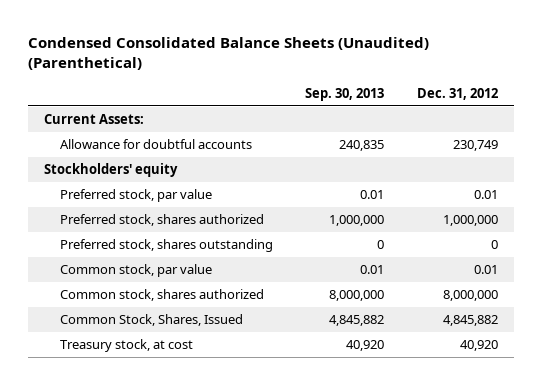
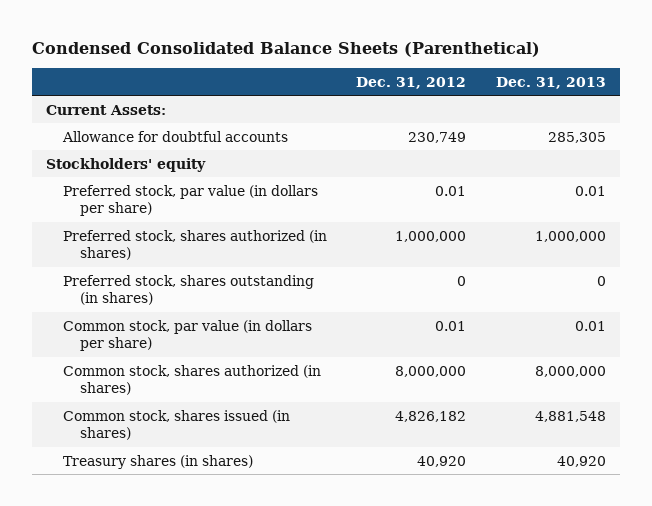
[27,36,429,70] Condensed Consolidated Balance Sheets (Unaudited) (Parenthetical) -> [31,41,540,57] Condensed Consolidated Balance Sheets (Parenthetical)
[305,87,385,101] Sep. 30, 2013 -> none
none -> [495,76,606,89] Dec. 31, 2013
[60,189,213,203] Preferred stock, par value -> [63,184,319,217] Preferred stock, par value (in dollars per share)
[60,214,265,227] Preferred stock, shares authorized -> [63,229,328,261] Preferred stock, shares authorized (in shares)
[60,239,274,253] Preferred stock, shares outstanding -> [63,274,315,306] Preferred stock, shares outstanding (in shares)
[60,264,213,278] Common stock, par value -> [63,319,313,352] Common stock, par value (in dollars per share)
[60,289,265,302] Common stock, shares authorized -> [63,364,322,396] Common stock, shares authorized (in shares)
[60,314,244,327] Common Stock, Shares, Issued -> [63,409,291,441] Common stock, shares issued (in shares)
[442,315,498,327] 4,845,882 -> [395,410,467,422] 4,826,182
[60,339,194,353] Treasury stock, at cost -> [63,454,254,469] Treasury shares (in shares)

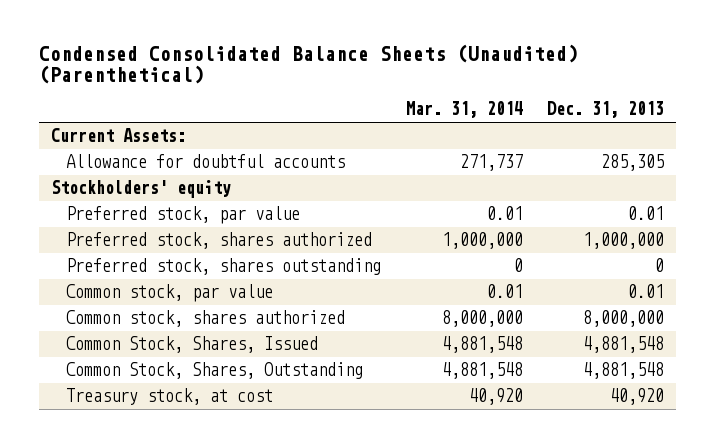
[31,41,540,57] Condensed Consolidated Balance Sheets (Parenthetical) -> [39,43,579,85] Condensed Consolidated Balance Sheets (Unaudited) (Parenthetical)
[356,76,467,89] Dec. 31, 2012 -> none
none -> [405,101,523,119] Mar. 31, 2014
[63,184,319,217] Preferred stock, par value (in dollars per share) -> [66,206,301,225] Preferred stock, par value
[63,229,328,261] Preferred stock, shares authorized (in shares) -> [66,232,373,250] Preferred stock, shares authorized
[63,274,315,306] Preferred stock, shares outstanding (in shares) -> [66,258,382,276] Preferred stock, shares outstanding
[63,319,313,352] Common stock, par value (in dollars per share) -> [66,284,274,303] Common stock, par value
[63,364,322,396] Common stock, shares authorized (in shares) -> [66,310,346,328] Common stock, shares authorized
[63,409,291,441] Common stock, shares issued (in shares) -> [66,336,319,354] Common Stock, Shares, Issued
none -> [66,362,364,380] Common Stock, Shares, Outstanding
[63,454,254,469] Treasury shares (in shares) -> [66,388,274,406] Treasury stock, at cost

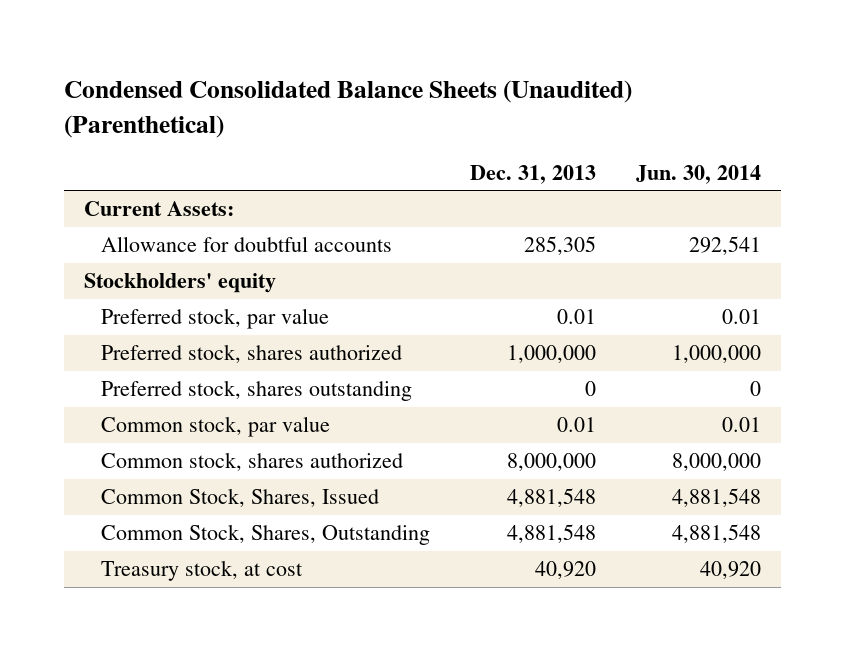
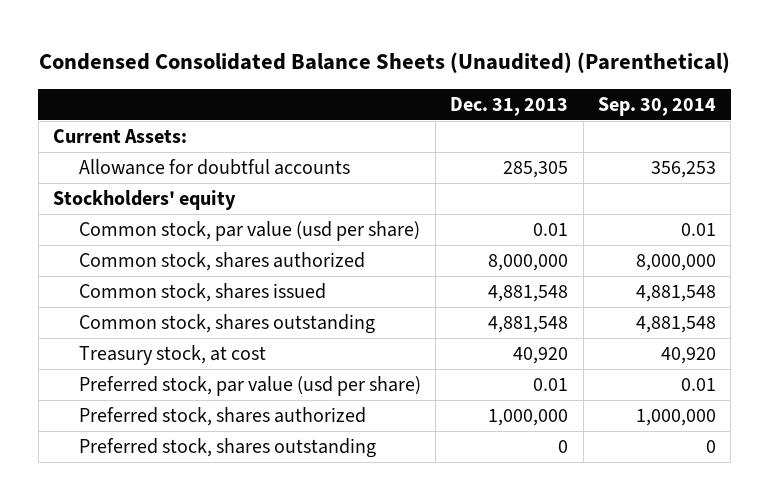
[635,164,761,184] Jun. 30, 2014 -> none
none -> [597,96,716,116] Sep. 30, 2014
[100,308,329,330] Preferred stock, par value -> none
[100,416,330,438] Common stock, par value -> [78,220,420,241] Common stock, par value (usd per share)
[100,488,379,508] Common Stock, Shares, Issued -> [78,282,326,302] Common stock, shares issued
[100,524,430,546] Common Stock, Shares, Outstanding -> [78,313,375,334] Common stock, shares outstanding
none -> [78,375,421,396] Preferred stock, par value (usd per share)
[100,344,402,364] Preferred stock, shares authorized -> [78,406,366,426] Preferred stock, shares authorized
[100,380,412,402] Preferred stock, shares outstanding -> [78,437,376,458] Preferred stock, shares outstanding

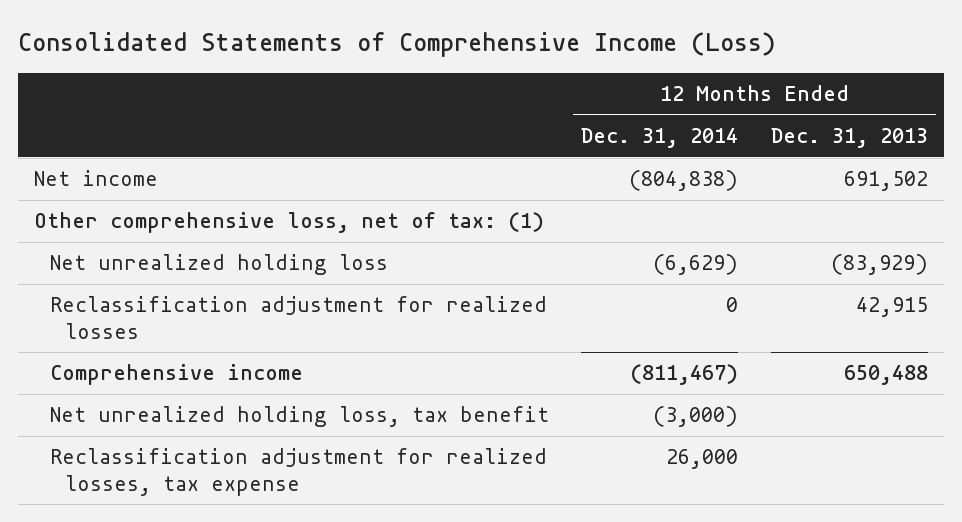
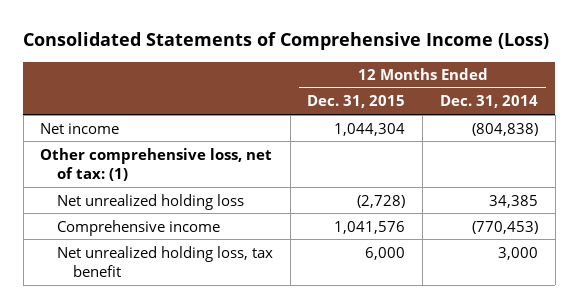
[770,128,928,149] Dec. 31, 2013 -> none
none -> [307,95,406,109] Dec. 31, 2015
[49,296,547,339] Reclassification adjustment for realized losses -> none
[49,448,547,496] Reclassification adjustment for realized losses, tax expense -> none
[653,254,739,276] (6,629) -> [488,194,538,208] 34,385
[630,364,739,386] (811,467) -> [471,220,538,234] (770,453)
[653,406,739,428] (3,000) -> [497,246,538,260] 3,000

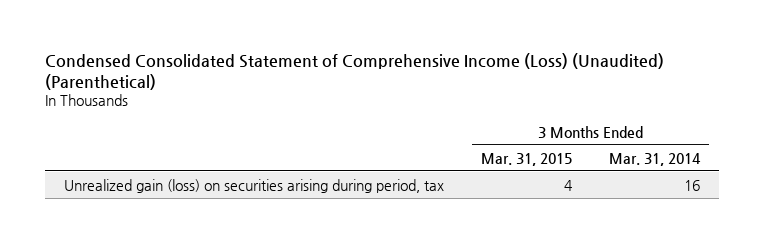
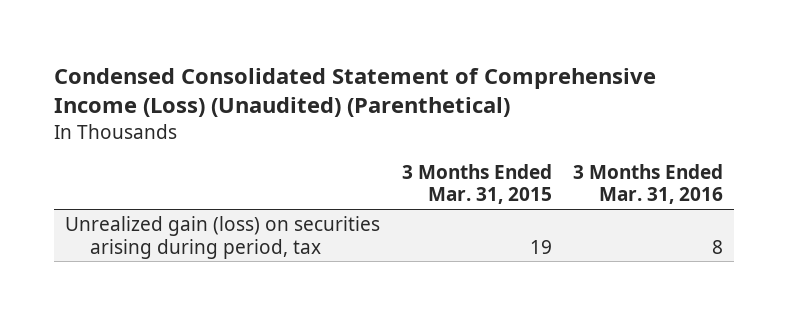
[609,152,702,166] Mar. 31, 2014 -> none
none -> [573,164,724,205] 3 Months Ended Mar. 31, 2016
[563,179,573,191] 4 -> [529,239,552,254] 19

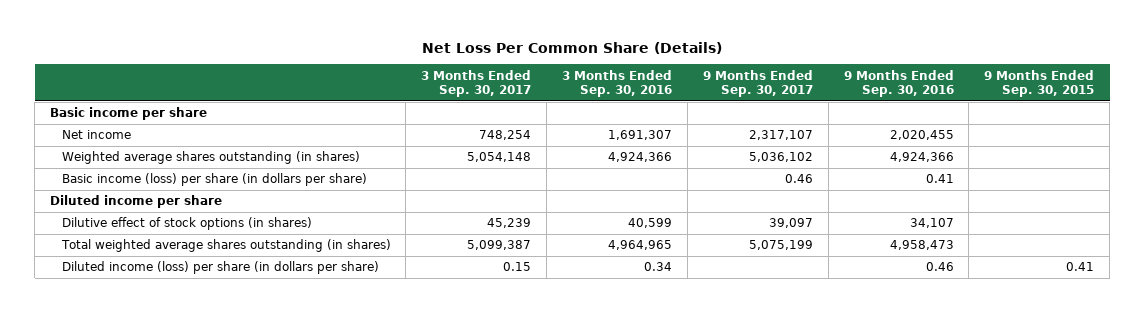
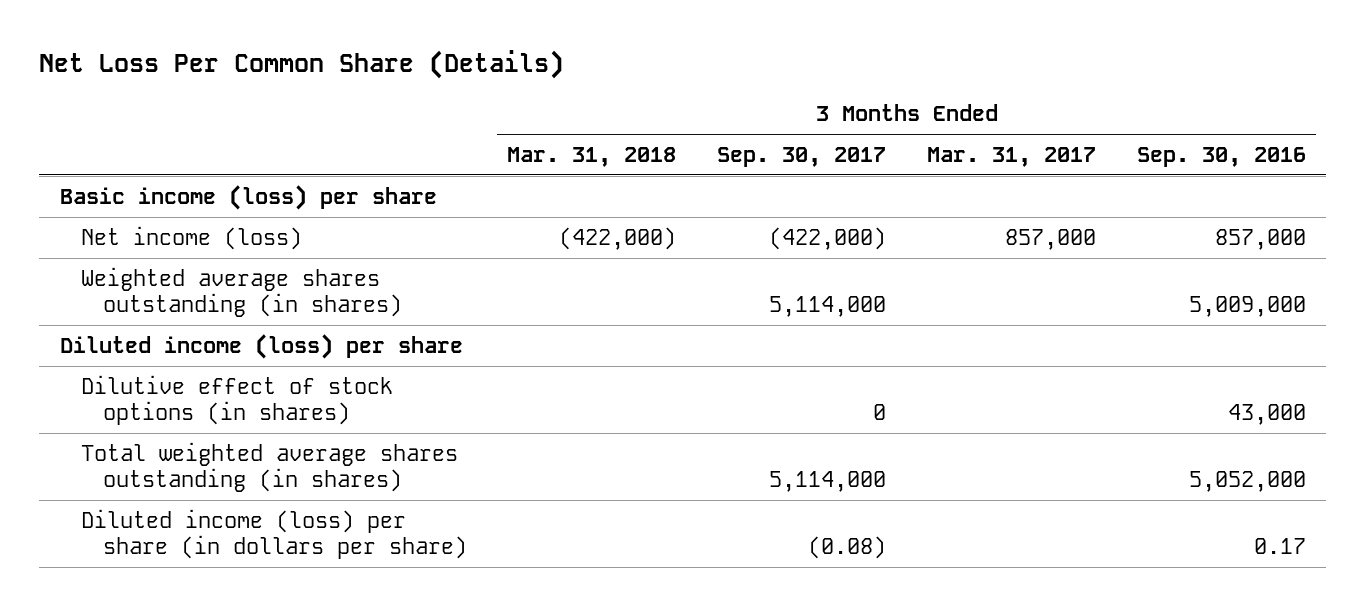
[702,69,813,98] 9 Months Ended Sep. 30, 2017 -> none
[843,69,954,98] 9 Months Ended Sep. 30, 2016 -> none
[984,69,1095,98] 9 Months Ended Sep. 30, 2015 -> none
none -> [507,146,677,167] Mar. 31, 2018
none -> [927,146,1097,167] Mar. 31, 2017
[61,173,367,187] Basic income (loss) per share (in dollars per share) -> none
[49,107,207,121] Basic income per share -> [59,184,437,210] Basic income (loss) per share
[61,130,131,140] Net income -> [81,225,303,250] Net income (loss)
[479,130,532,141] 748,254 -> [769,226,887,250] (422,000)
[608,130,673,141] 1,691,307 -> [1215,228,1307,250] 857,000
[467,152,532,163] 5,054,148 -> [769,296,887,318] 5,114,000
[608,152,673,163] 4,924,366 -> [1189,296,1307,318] 5,009,000
[49,195,222,209] Diluted income per share -> [59,333,463,359] Diluted income (loss) per share
[487,218,532,229] 45,239 -> [873,404,887,421] 0
[628,218,673,229] 40,599 -> [1228,404,1307,426] 43,000
[467,240,532,251] 5,099,387 -> [769,471,887,493] 5,114,000
[608,240,673,251] 4,964,965 -> [1189,471,1307,493] 5,052,000
[503,262,532,272] 0.15 -> [808,536,887,560] (0.08)
[644,262,673,272] 0.34 -> [1254,538,1307,555] 0.17

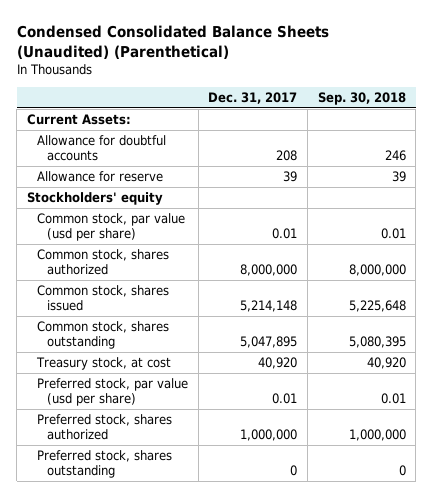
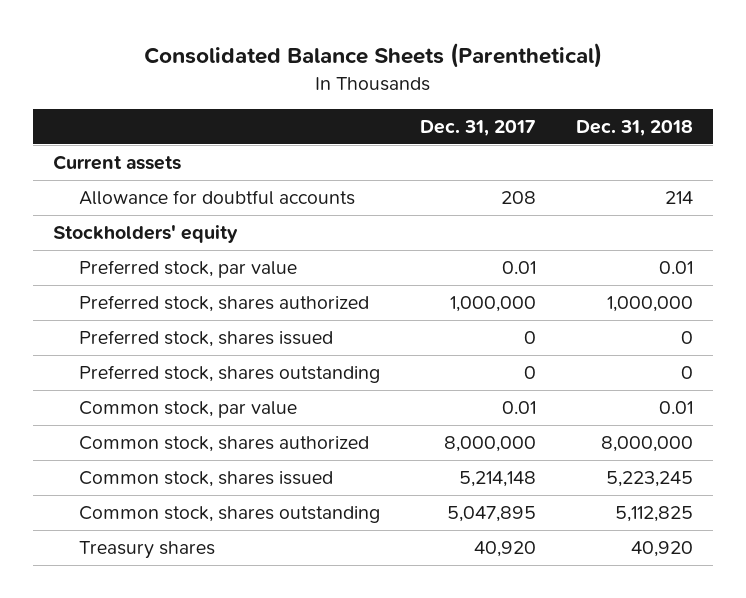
[16,24,329,59] Condensed Consolidated Balance Sheets (Unaudited) (Parenthetical) -> [144,43,603,69] Consolidated Balance Sheets (Parenthetical)
[317,92,406,106] Sep. 30, 2018 -> none
none -> [576,120,694,137] Dec. 31, 2018
[27,114,132,126] Current Assets: -> [52,154,181,170] Current assets
[37,171,164,183] Allowance for reserve -> none
none -> [78,259,297,278] Preferred stock, par value
[37,414,173,440] Preferred stock, shares authorized -> [78,294,369,312] Preferred stock, shares authorized
none -> [78,329,333,347] Preferred stock, shares issued
[37,450,173,478] Preferred stock, shares outstanding -> [78,364,380,383] Preferred stock, shares outstanding
[37,213,186,241] Common stock, par value (usd per share) -> [78,400,297,418] Common stock, par value
[37,378,189,406] Preferred stock, par value (usd per share) -> none
[36,357,172,371] Treasury stock, at cost -> [78,540,215,559] Treasury shares

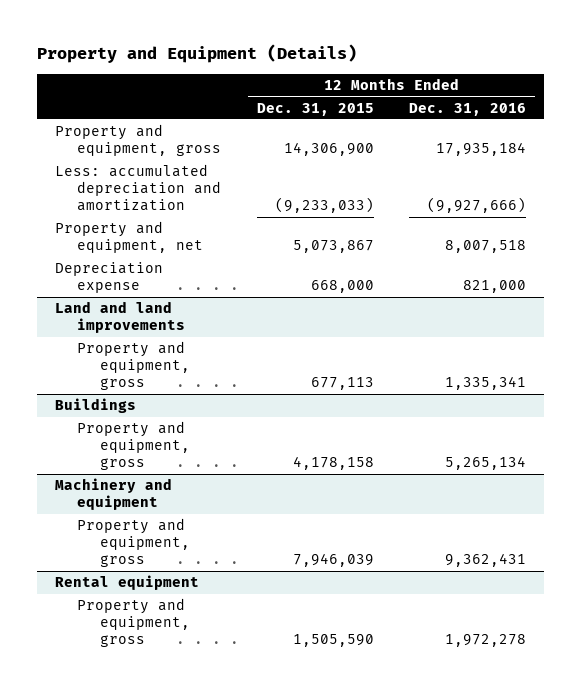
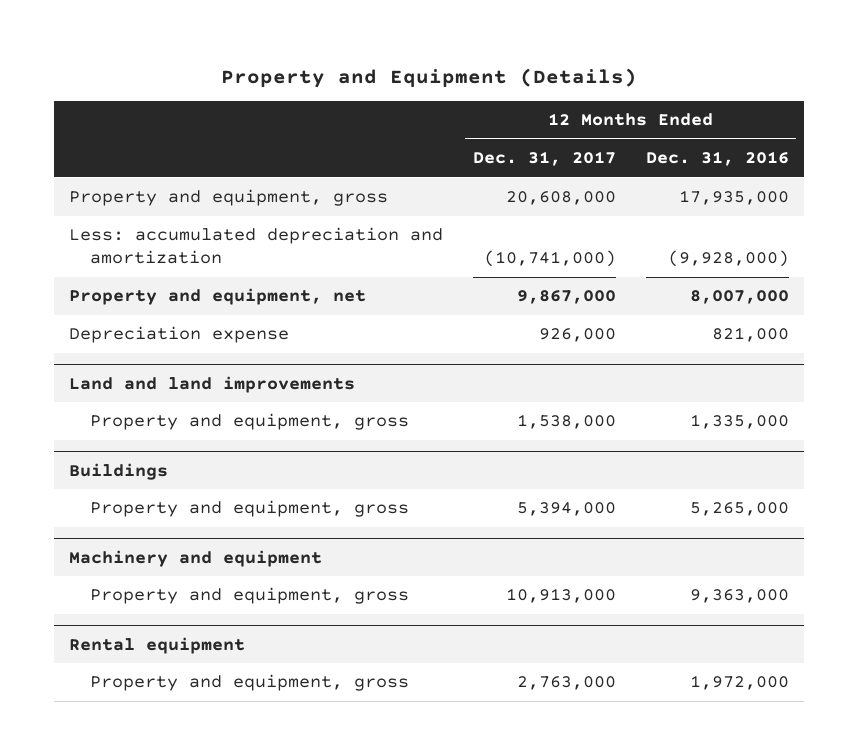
[256,102,374,116] Dec. 31, 2015 -> none
none -> [472,151,616,167] Dec. 31, 2017
[436,142,527,157] 17,935,184 -> [678,190,789,206] 17,935,000
[427,197,527,214] (9,927,666) -> [667,250,789,268] (9,928,000)
[445,240,527,254] 8,007,518 -> [689,290,789,305] 8,007,000
[445,376,527,391] 1,335,341 -> [689,414,789,430] 1,335,000
[445,456,527,471] 5,265,134 -> [689,502,789,517] 5,265,000
[445,553,527,568] 9,362,431 -> [689,589,789,604] 9,363,000
[445,634,527,648] 1,972,278 -> [689,675,789,691] 1,972,000

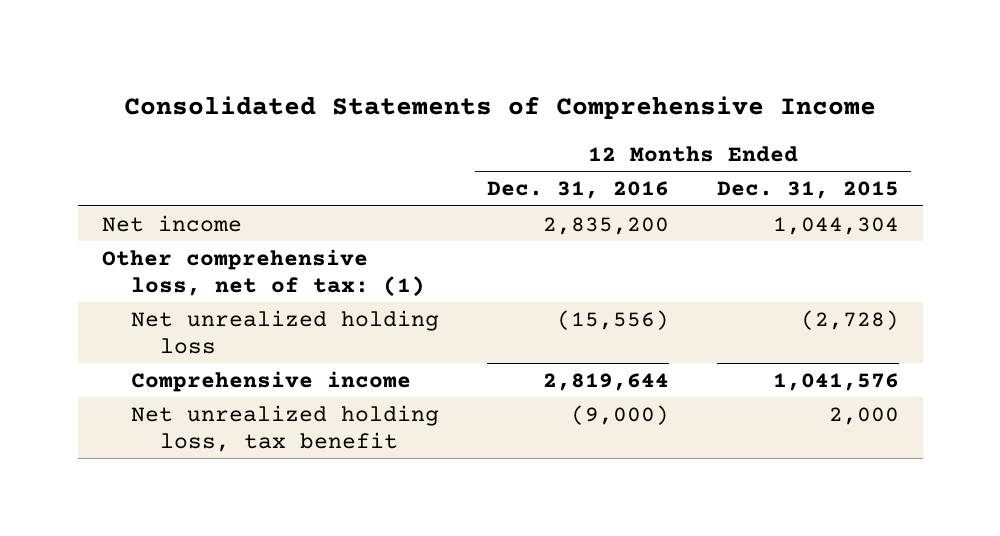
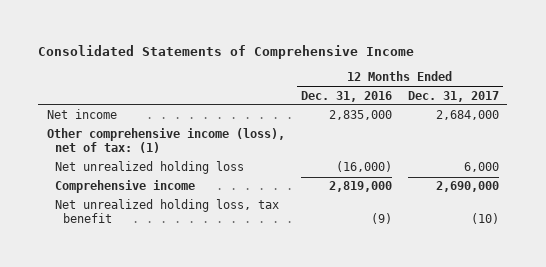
[716,181,899,200] Dec. 31, 2015 -> none
none -> [408,90,500,102] Dec. 31, 2017
[542,216,669,235] 2,835,200 -> [328,110,392,121] 2,835,000
[101,248,425,297] Other comprehensive loss, net of tax: (1) -> [46,128,285,154] Other comprehensive income (loss), net of tax: (1)
[556,309,669,330] (15,556) -> [335,161,392,173] (16,000)
[542,372,669,391] 2,819,644 -> [328,181,392,193] 2,819,000
[570,404,669,425] (9,000) -> [370,213,392,225] (9)

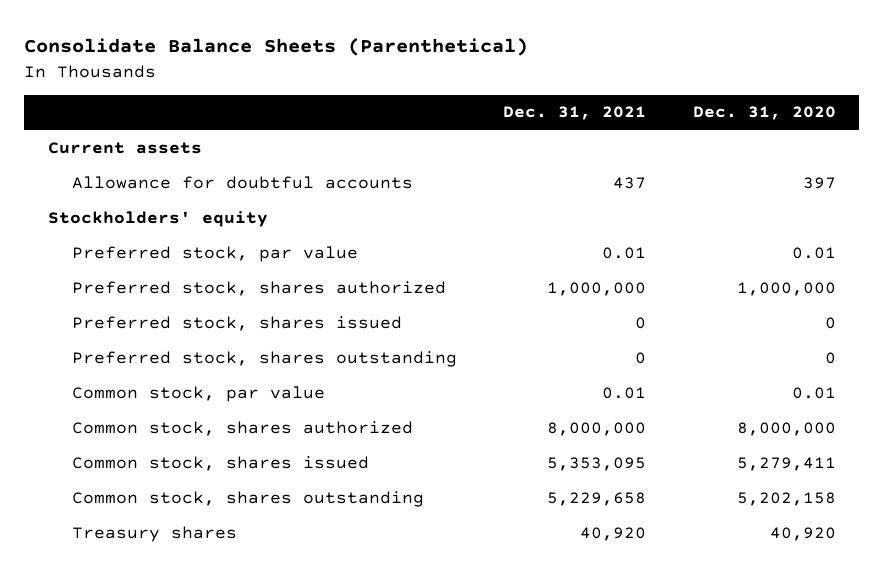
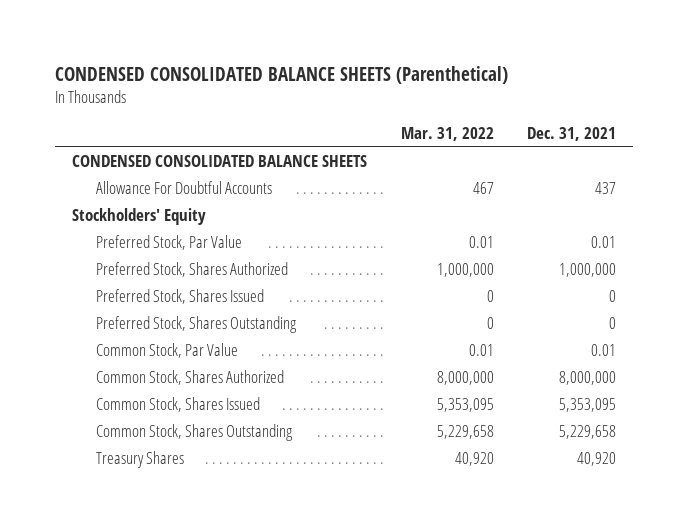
[24,38,529,57] Consolidate Balance Sheets (Parenthetical) -> [55,66,509,85] CONDENSED CONSOLIDATED BALANCE SHEETS (Parenthetical)
[692,106,836,121] Dec. 31, 2020 -> none
none -> [400,127,494,142] Mar. 31, 2022
[47,141,202,154] Current assets -> none
none -> [72,155,368,168] CONDENSED CONSOLIDATED BALANCE SHEETS
[71,175,413,189] Allowance for doubtful accounts -> [96,181,273,195] Allowance For Doubtful Accounts
[47,210,268,227] Stockholders' equity -> [72,208,207,226] Stockholders' Equity
[71,245,358,262] Preferred stock, par value -> [96,235,243,251] Preferred Stock, Par Value
[71,280,446,296] Preferred stock, shares authorized -> [96,262,289,278] Preferred Stock, Shares Authorized
[71,315,402,331] Preferred stock, shares issued -> [96,289,265,305] Preferred Stock, Shares Issued
[71,350,457,367] Preferred stock, shares outstanding -> [96,316,298,334] Preferred Stock, Shares Outstanding
[71,385,325,402] Common stock, par value -> [96,343,239,359] Common Stock, Par Value
[71,420,413,436] Common stock, shares authorized -> [96,370,285,386] Common Stock, Shares Authorized
[71,455,369,471] Common stock, shares issued -> [96,397,261,413] Common Stock, Shares Issued
[71,490,424,507] Common stock, shares outstanding -> [96,424,294,442] Common Stock, Shares Outstanding
[71,525,237,542] Treasury shares -> [96,451,185,469] Treasury Shares

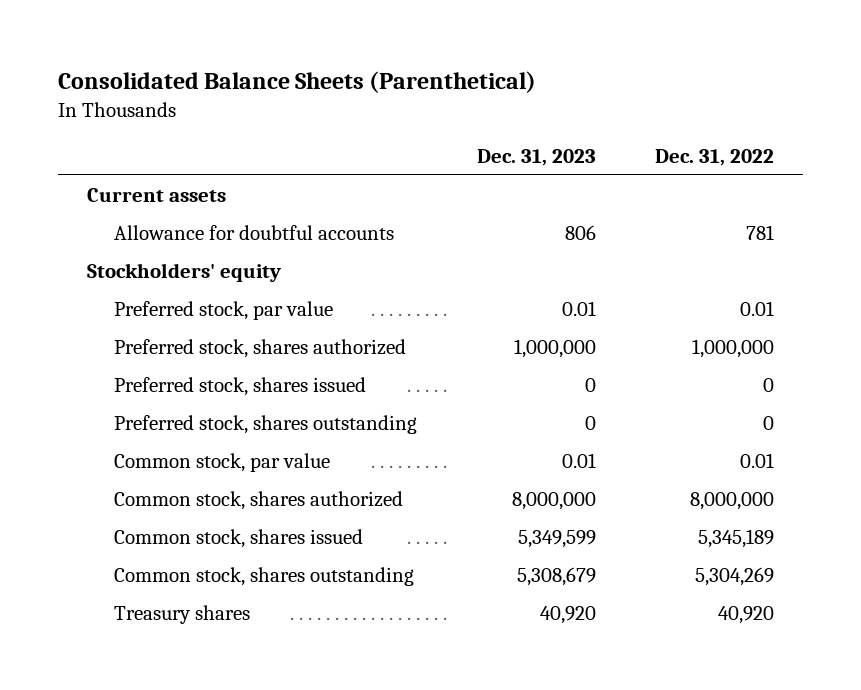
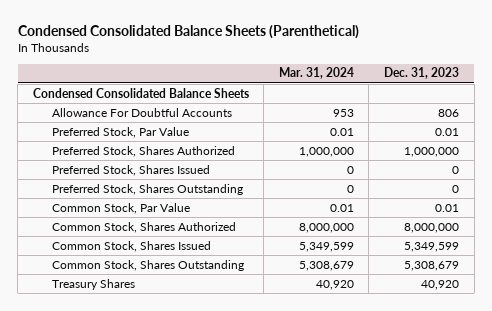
[57,71,536,94] Consolidated Balance Sheets (Parenthetical) -> [17,25,359,40] Condensed Consolidated Balance Sheets (Parenthetical)
[654,149,774,167] Dec. 31, 2022 -> none
none -> [278,67,354,80] Mar. 31, 2024
[87,187,227,202] Current assets -> none
[87,262,282,282] Stockholders' equity -> none
none -> [32,87,249,98] Condensed Consolidated Balance Sheets
[114,224,395,240] Allowance for doubtful accounts -> [51,107,232,117] Allowance For Doubtful Accounts
[114,300,334,320] Preferred stock, par value -> [51,126,189,138] Preferred Stock, Par Value
[114,338,407,358] Preferred stock, shares authorized -> [51,145,235,157] Preferred Stock, Shares Authorized
[114,376,367,396] Preferred stock, shares issued -> [51,164,210,176] Preferred Stock, Shares Issued
[114,414,418,434] Preferred stock, shares outstanding -> [51,183,243,195] Preferred Stock, Shares Outstanding
[114,452,331,472] Common stock, par value -> [51,202,190,214] Common Stock, Par Value
[114,490,404,510] Common stock, shares authorized -> [51,221,236,233] Common Stock, Shares Authorized
[114,528,364,548] Common stock, shares issued -> [51,240,211,252] Common Stock, Shares Issued
[114,566,415,586] Common stock, shares outstanding -> [51,259,244,271] Common Stock, Shares Outstanding
[114,604,251,624] Treasury shares -> [51,278,135,290] Treasury Shares

